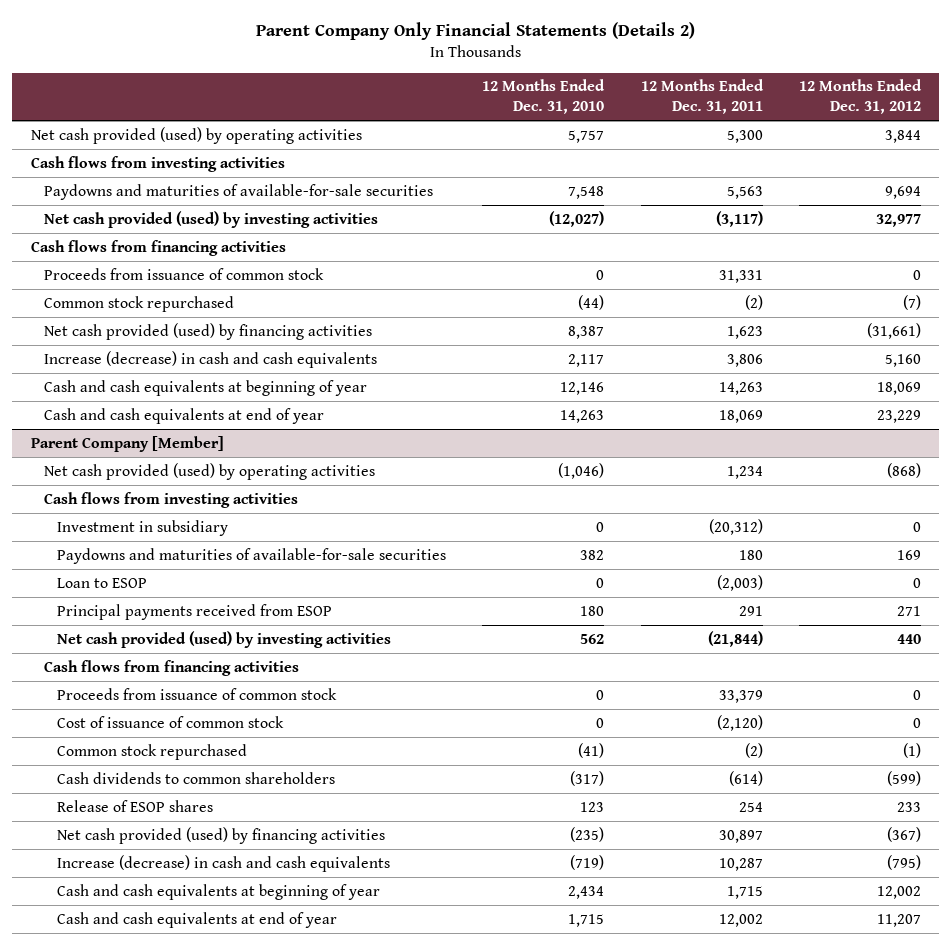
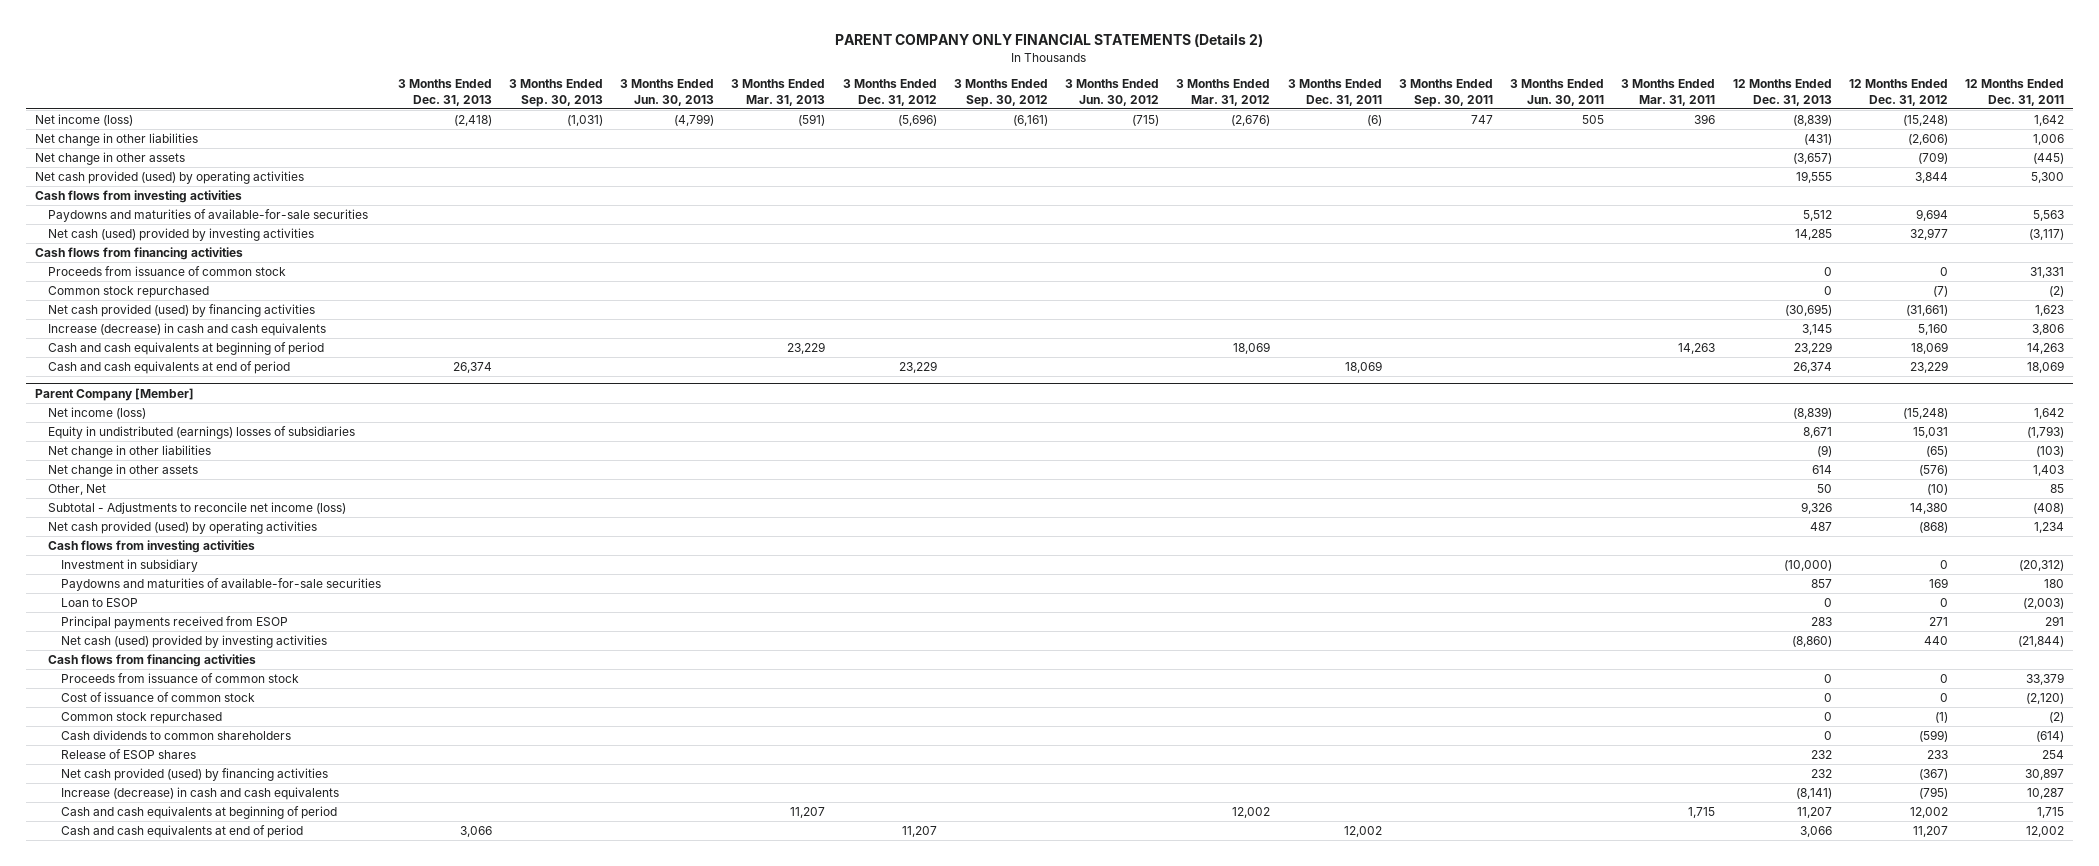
[255,22,695,41] Parent Company Only Financial Statements (Details 2) -> [835,33,1264,48] PARENT COMPANY ONLY FINANCIAL STATEMENTS (Details 2)
[482,79,606,114] 12 Months Ended Dec. 31, 2010 -> none
none -> [397,78,492,106] 3 Months Ended Dec. 31, 2013
none -> [508,78,603,107] 3 Months Ended Sep. 30, 2013
none -> [620,78,715,106] 3 Months Ended Jun. 30, 2013
none -> [731,78,826,106] 3 Months Ended Mar. 31, 2013
none -> [842,78,937,106] 3 Months Ended Dec. 31, 2012
none -> [953,78,1048,107] 3 Months Ended Sep. 30, 2012
none -> [1065,78,1160,106] 3 Months Ended Jun. 30, 2012
none -> [1176,78,1271,106] 3 Months Ended Mar. 31, 2012
none -> [1287,78,1382,106] 3 Months Ended Dec. 31, 2011
none -> [1398,78,1493,107] 3 Months Ended Sep. 30, 2011
none -> [1510,78,1605,106] 3 Months Ended Jun. 30, 2011
none -> [1621,78,1716,106] 3 Months Ended Mar. 31, 2011
none -> [1732,78,1832,106] 12 Months Ended Dec. 31, 2013
none -> [34,114,133,127] Net income (loss)
none -> [34,133,198,147] Net change in other liabilities
none -> [34,152,185,166] Net change in other assets
[43,210,378,228] Net cash provided (used) by investing activities -> [47,228,314,242] Net cash (used) provided by investing activities
[43,379,367,396] Cash and cash equivalents at beginning of year -> [47,342,324,356] Cash and cash equivalents at beginning of period
[43,407,324,424] Cash and cash equivalents at end of year -> [47,361,290,375] Cash and cash equivalents at end of period
none -> [47,407,146,420] Net income (loss)
none -> [47,426,355,440] Equity in undistributed (earnings) losses of subsidiaries
none -> [47,445,211,459] Net change in other liabilities
none -> [47,464,198,478] Net change in other assets
none -> [47,484,106,496] Other, Net
none -> [47,502,346,515] Subtotal - Adjustments to reconcile net income (loss)
[57,630,392,648] Net cash provided (used) by investing activities -> [60,635,327,649] Net cash (used) provided by investing activities
[57,883,381,900] Cash and cash equivalents at beginning of year -> [60,806,337,820] Cash and cash equivalents at beginning of period
[57,911,338,928] Cash and cash equivalents at end of year -> [60,825,303,839] Cash and cash equivalents at end of period

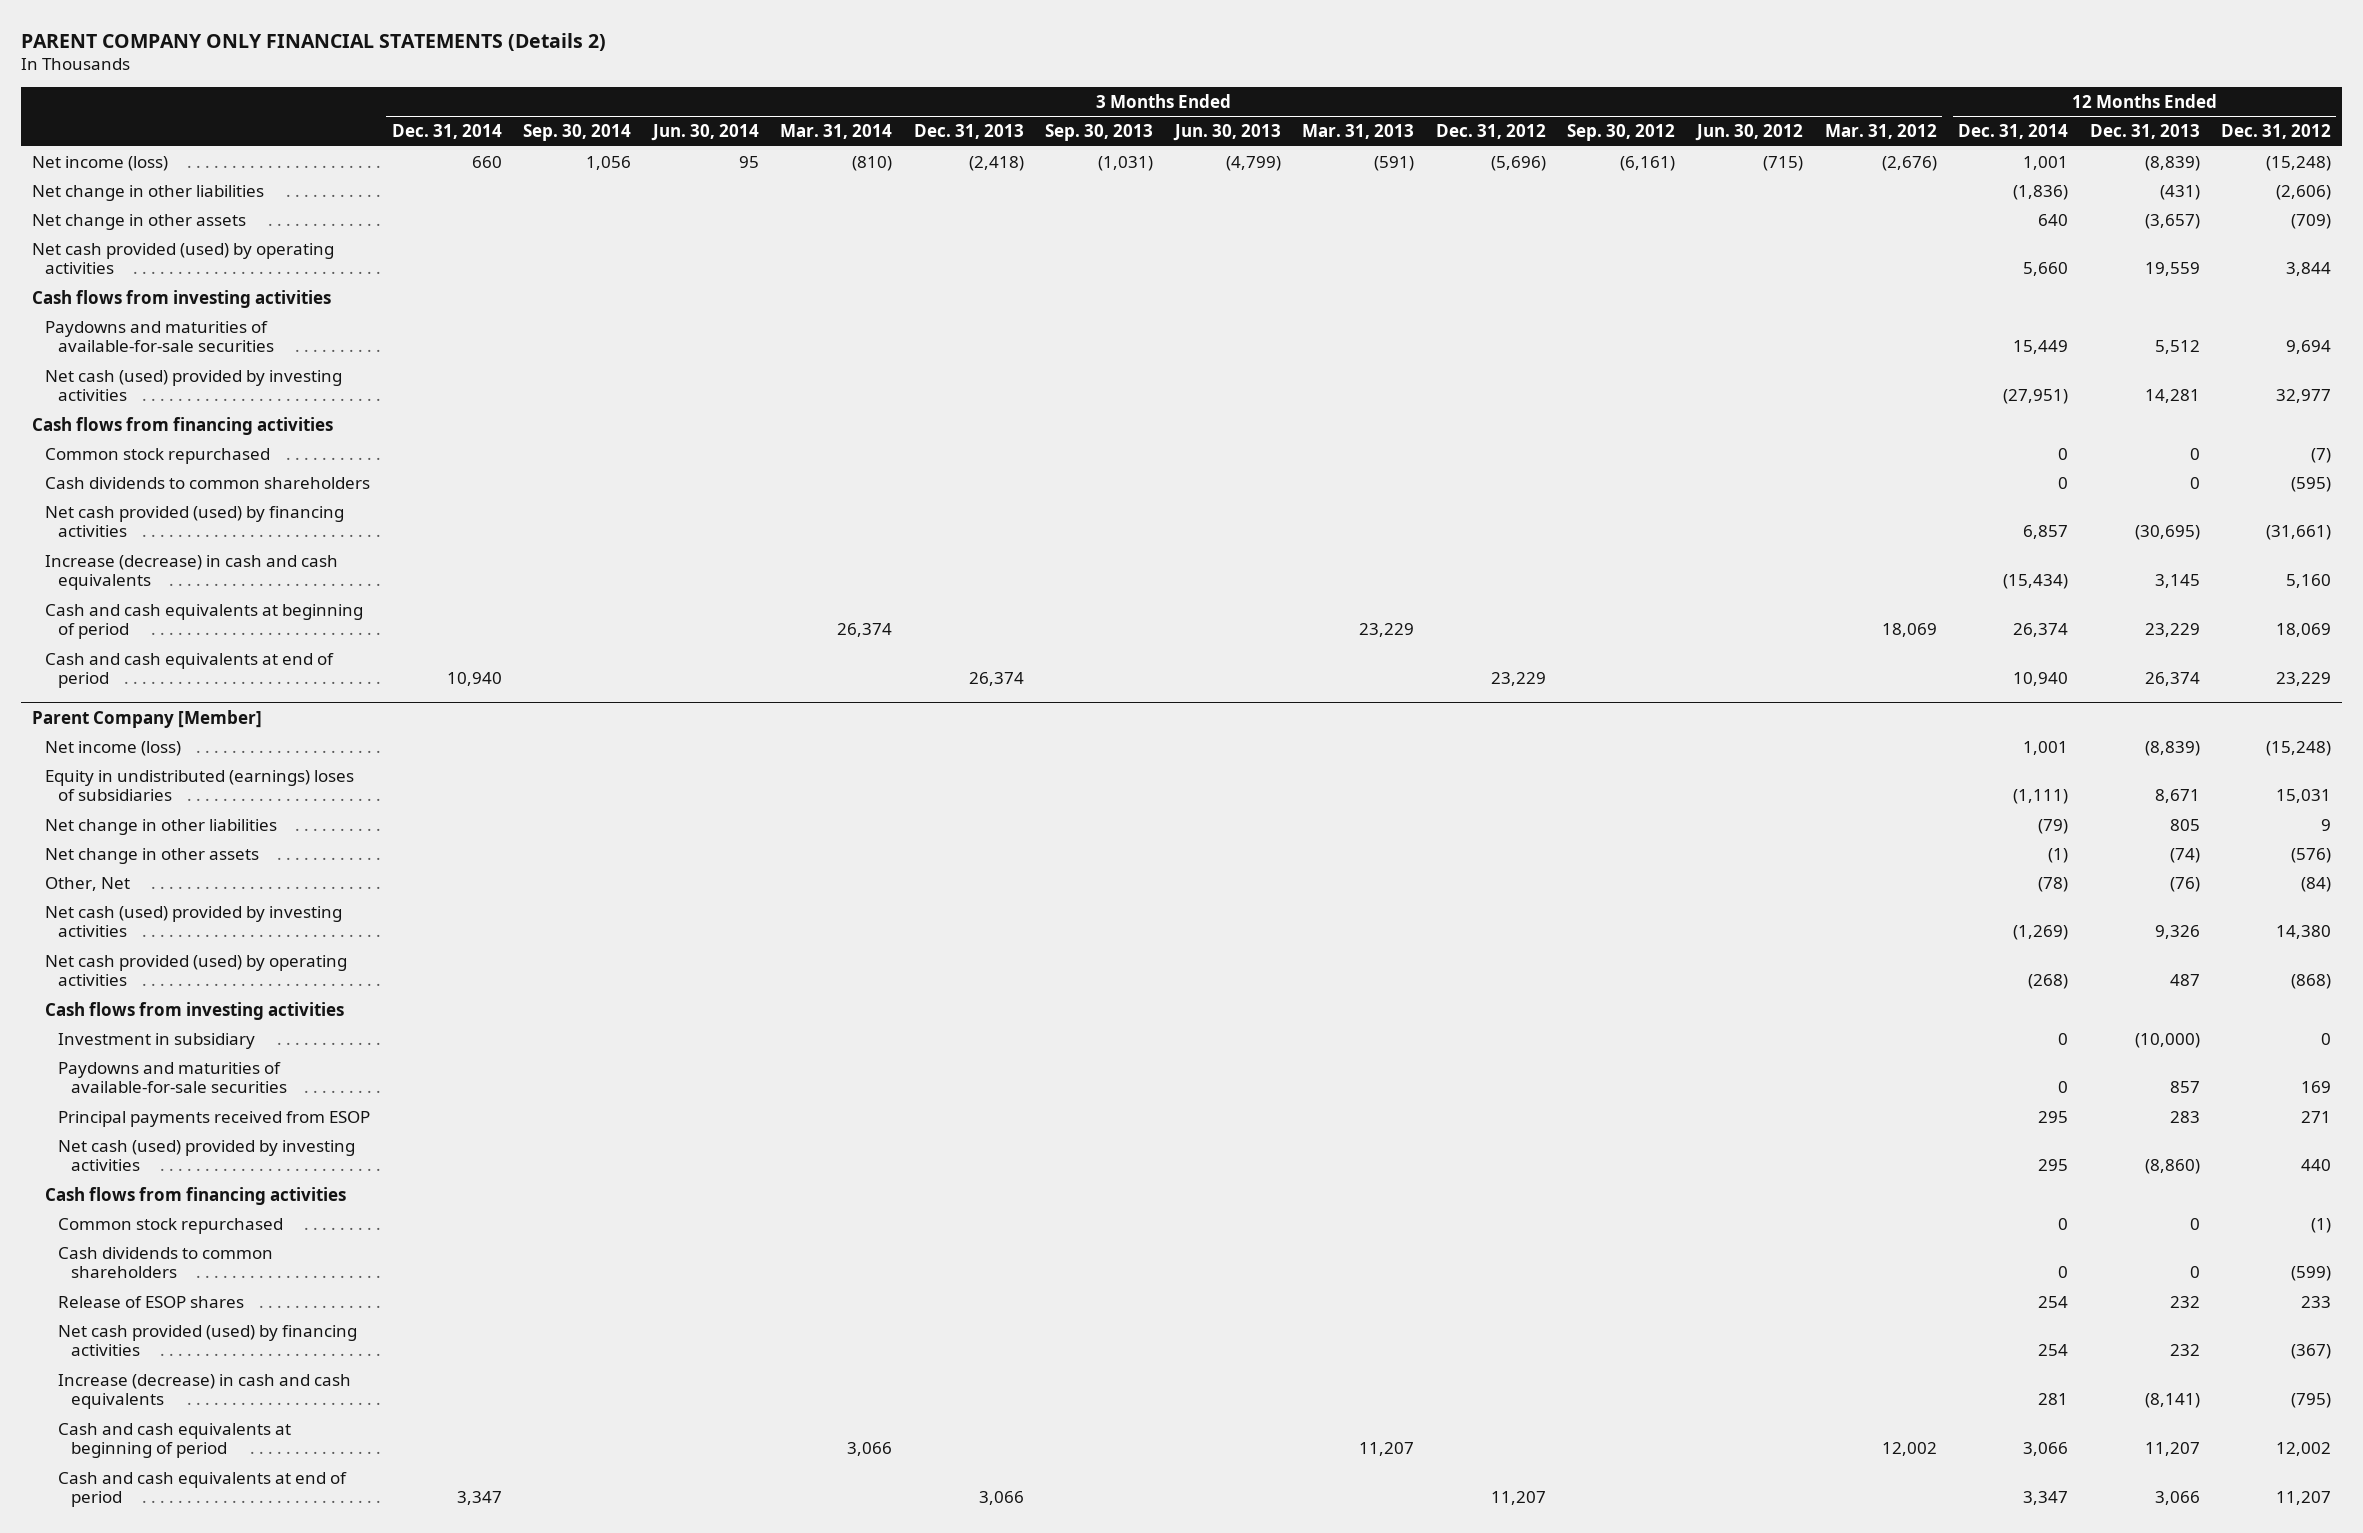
[1287,78,1382,106] 3 Months Ended Dec. 31, 2011 -> none
[1398,78,1493,107] 3 Months Ended Sep. 30, 2011 -> none
[1510,78,1605,106] 3 Months Ended Jun. 30, 2011 -> none
[1621,78,1716,106] 3 Months Ended Mar. 31, 2011 -> none
[1964,78,2064,106] 12 Months Ended Dec. 31, 2011 -> none
none -> [391,124,502,140] Dec. 31, 2014
none -> [523,124,632,142] Sep. 30, 2014
none -> [650,124,759,142] Jun. 30, 2014
none -> [780,124,893,140] Mar. 31, 2014
none -> [1958,124,2069,140] Dec. 31, 2014
[1795,171,1832,184] 19,555 -> [2144,262,2200,277] 19,559
[1794,229,1832,241] 14,285 -> [2144,389,2200,404] 14,281
[47,266,286,277] Proceeds from issuance of common stock -> none
none -> [45,476,371,489] Cash dividends to common shareholders
[47,426,355,440] Equity in undistributed (earnings) losses of subsidiaries -> [45,769,355,802] Equity in undistributed (earnings) loses of subsidiaries
[1816,445,1832,458] (9) -> [2169,818,2200,831] 805
[1925,446,1948,458] (65) -> [2321,818,2332,831] 9
[1811,465,1832,475] 614 -> [2169,847,2200,863] (74)
[1816,484,1832,494] 50 -> [2169,876,2200,892] (76)
[1926,484,1948,496] (10) -> [2301,876,2332,892] (84)
[47,502,346,515] Subtotal - Adjustments to reconcile net income (loss) -> [45,905,343,938] Net cash (used) provided by investing activities
[60,598,138,608] Loan to ESOP -> none
[60,673,299,684] Proceeds from issuance of common stock -> none
[60,692,255,703] Cost of issuance of common stock -> none

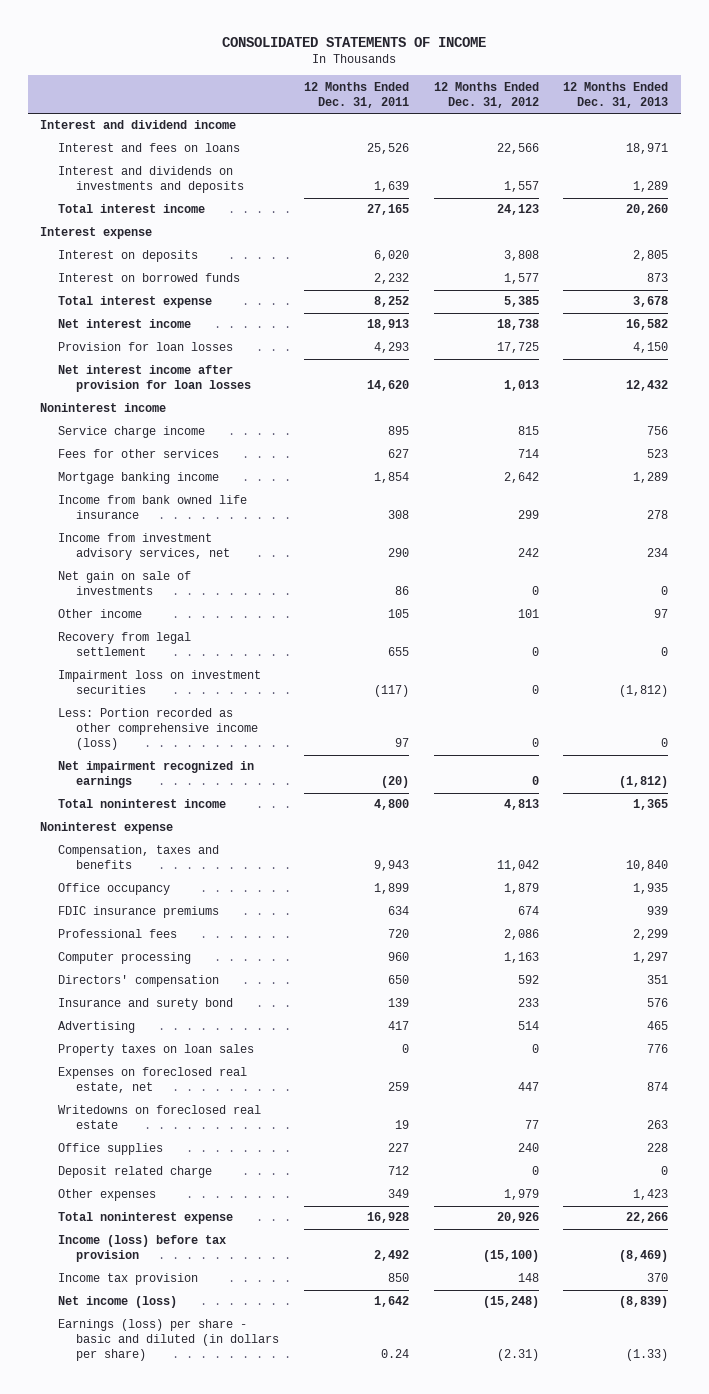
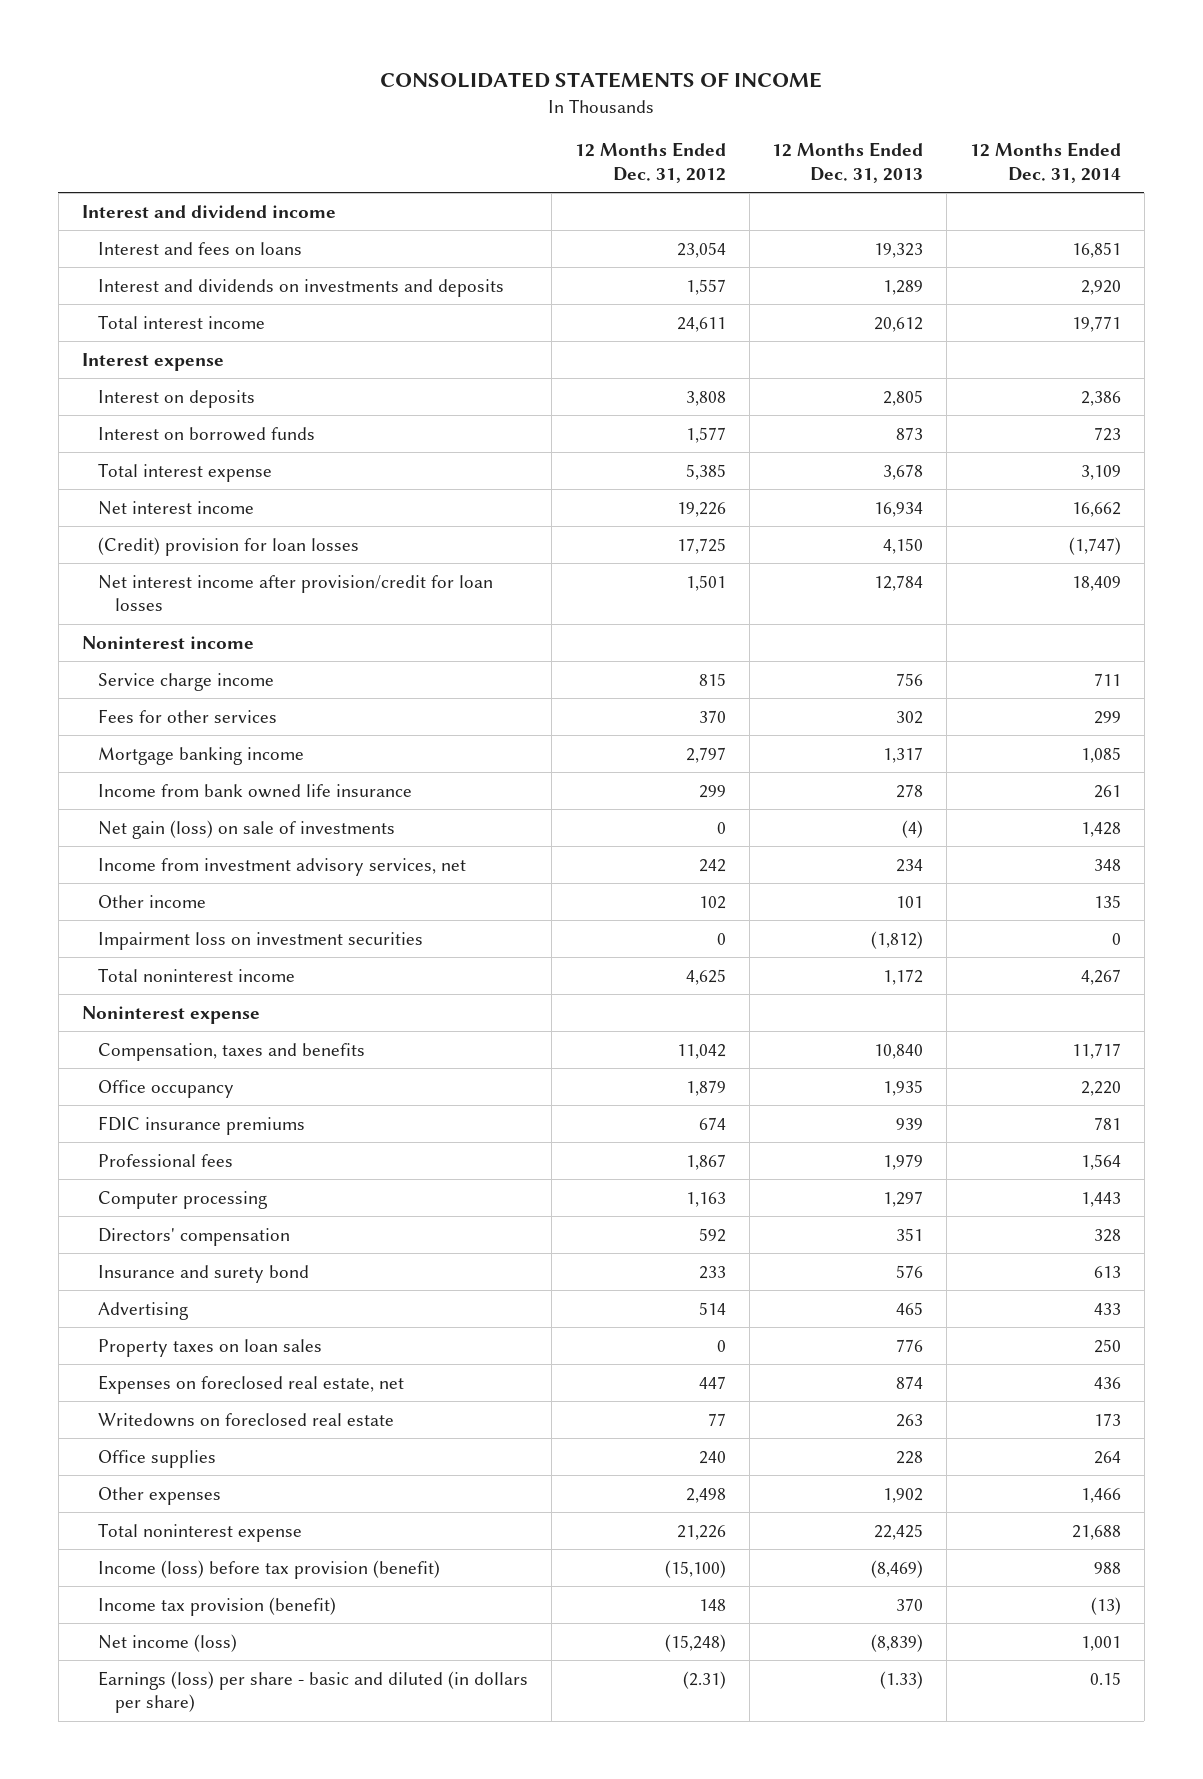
[303,81,409,108] 12 Months Ended Dec. 31, 2011 -> none
none -> [970,142,1122,183] 12 Months Ended Dec. 31, 2014
[496,143,539,155] 22,566 -> [676,241,726,258] 23,054
[626,143,669,155] 18,971 -> [874,242,924,258] 19,323
[496,204,539,216] 24,123 -> [676,316,726,332] 24,611
[626,204,669,216] 20,260 -> [874,316,924,332] 20,612
[496,319,539,331] 18,738 -> [676,501,726,517] 19,226
[626,319,669,331] 16,582 -> [874,501,924,517] 16,934
[58,342,234,352] Provision for loan losses -> [98,536,360,556] (Credit) provision for loan losses
[58,365,252,393] Net interest income after provision for loan losses -> [98,574,494,612] Net interest income after provision/credit for loan losses
[503,380,539,392] 1,013 -> [685,574,726,591] 1,501
[626,380,669,392] 12,432 -> [874,574,924,591] 12,784
[517,449,539,459] 714 -> [698,709,726,723] 370
[647,449,669,459] 523 -> [896,710,924,724] 302
[503,472,539,484] 2,642 -> [685,746,726,763] 2,797
[633,472,669,484] 1,289 -> [883,746,924,763] 1,317
none -> [98,819,396,839] Net gain (loss) on sale of investments
[58,571,192,596] Net gain on sale of investments -> none
[58,632,192,657] Recovery from legal settlement -> none
[517,609,539,619] 101 -> [698,895,726,909] 102
[654,609,669,619] 97 -> [896,895,924,908] 101
[58,708,259,751] Less: Portion recorded as other comprehensive income (loss) -> none
[58,761,255,789] Net impairment recognized in earnings -> none
[503,799,539,811] 4,813 -> [685,968,726,985] 4,625
[633,799,669,811] 1,365 -> [883,968,924,985] 1,172
[503,929,539,941] 2,086 -> [685,1153,726,1170] 1,867
[633,929,669,941] 2,299 -> [883,1153,924,1170] 1,979
[58,1166,213,1179] Deposit related charge -> none
[503,1189,539,1201] 1,979 -> [685,1487,726,1503] 2,498
[633,1189,669,1201] 1,423 -> [883,1487,924,1503] 1,902
[496,1212,539,1224] 20,926 -> [676,1524,726,1540] 21,226
[626,1212,669,1224] 22,266 -> [874,1523,924,1540] 22,425
[58,1235,227,1263] Income (loss) before tax provision -> [98,1559,441,1579] Income (loss) before tax provision (benefit)
[58,1273,199,1286] Income tax provision -> [98,1596,337,1616] Income tax provision (benefit)

